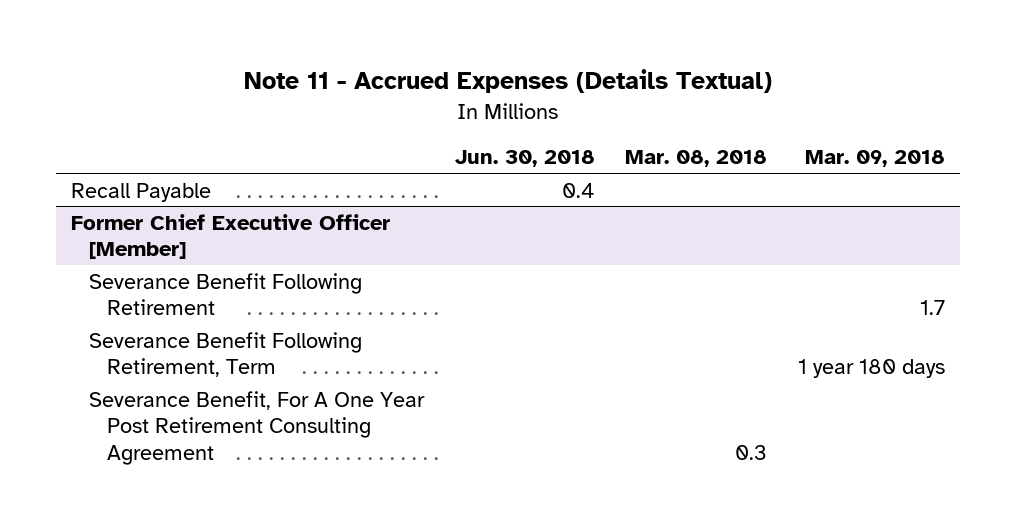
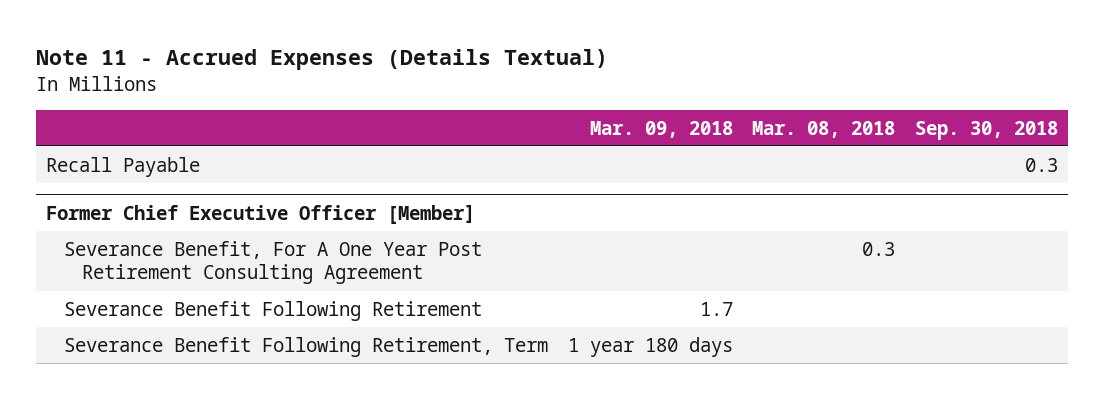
[454,150,595,168] Jun. 30, 2018 -> none
none -> [914,120,1058,140] Sep. 30, 2018
[89,390,426,465] Severance Benefit, For A One Year Post Retirement Consulting Agreement -> [64,240,483,285] Severance Benefit, For A One Year Post Retirement Consulting Agreement

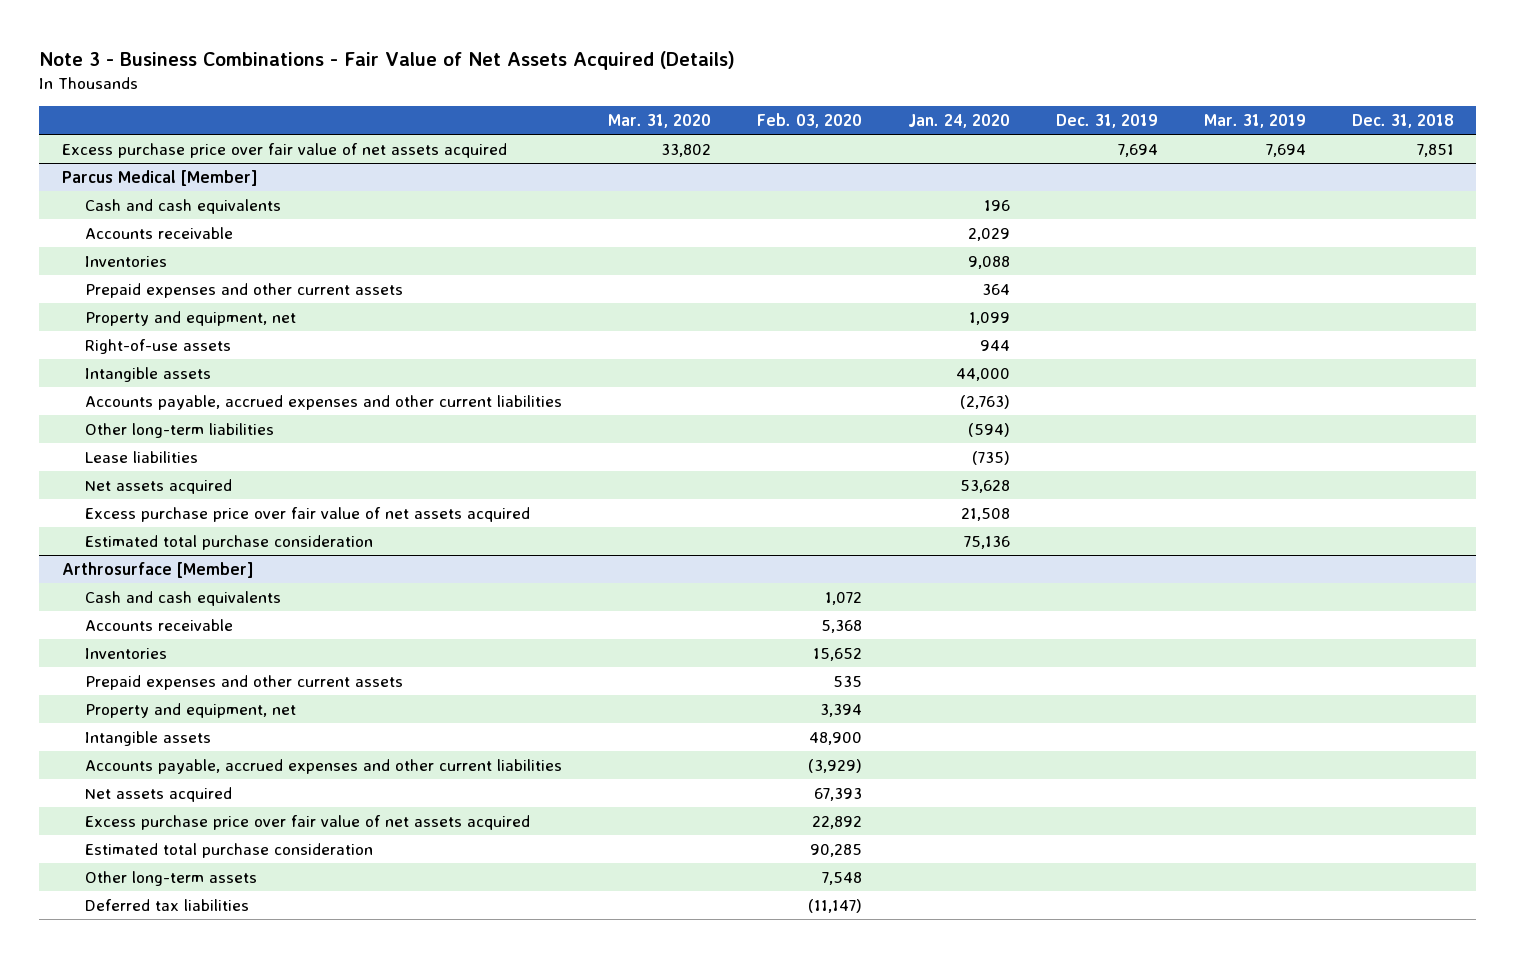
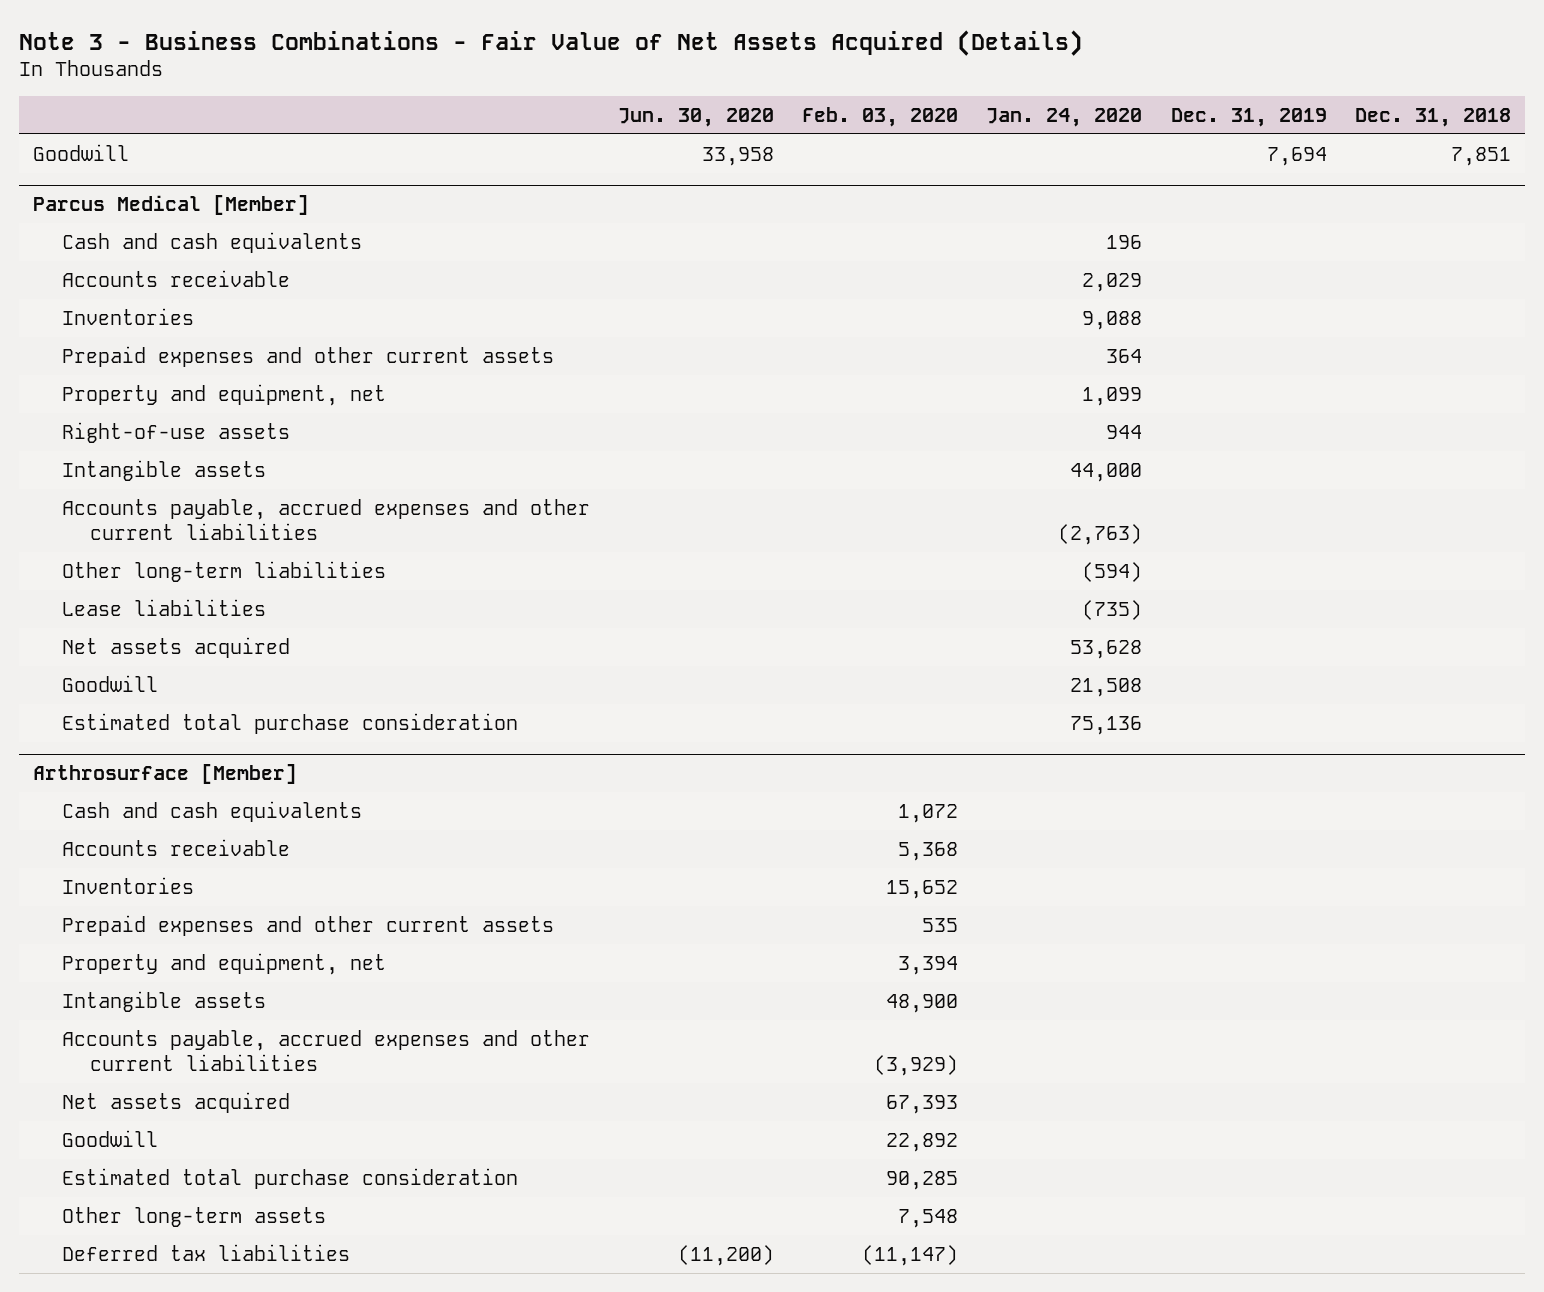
[608,114,712,129] Mar. 31, 2020 -> none
[1203,114,1306,129] Mar. 31, 2019 -> none
none -> [617,107,774,127] Jun. 30, 2020
[62,142,508,158] Excess purchase price over fair value of net assets acquired -> [33,143,130,161] Goodwill
[85,506,531,522] Excess purchase price over fair value of net assets acquired -> [61,674,158,692] Goodwill
[85,814,531,830] Excess purchase price over fair value of net assets acquired -> [61,1129,158,1147] Goodwill

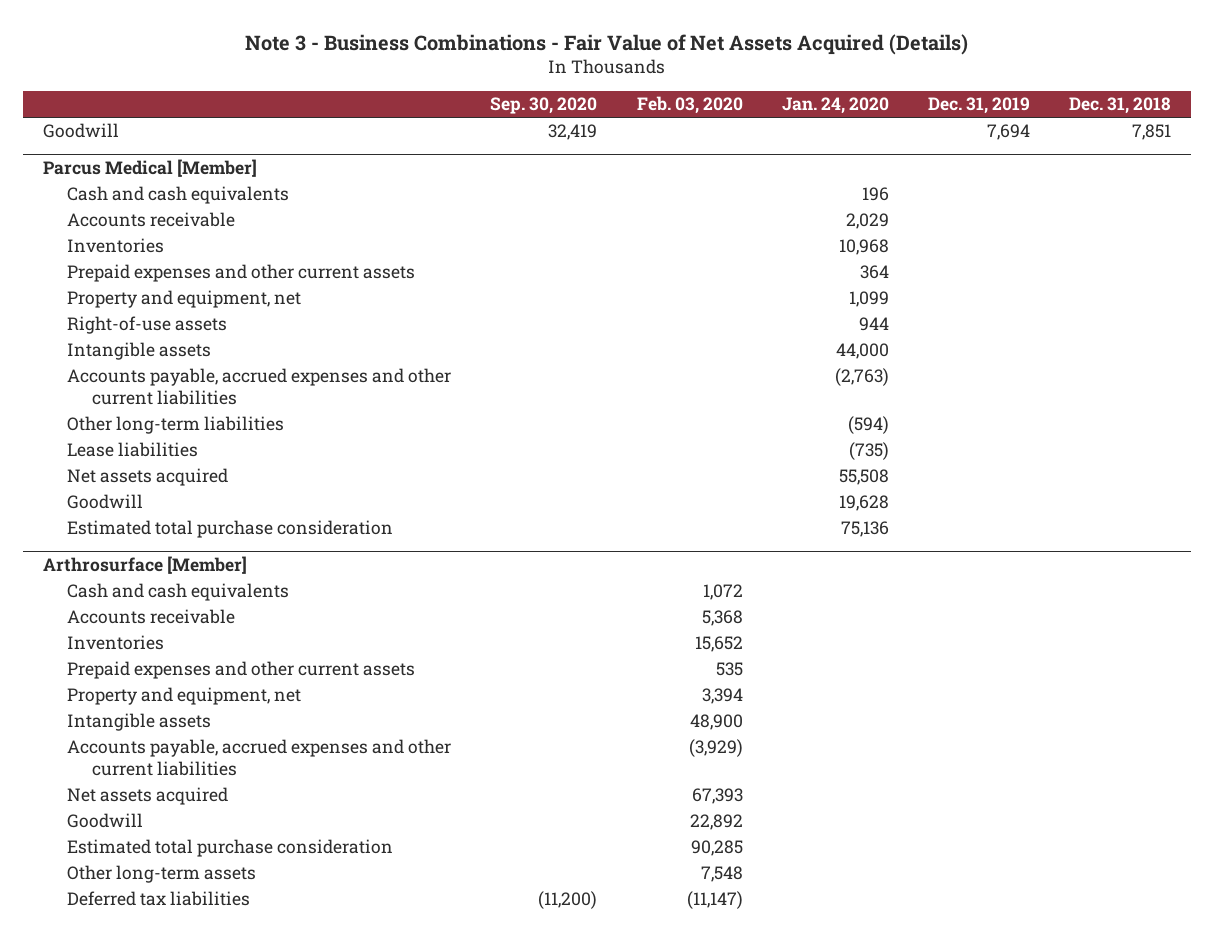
[617,107,774,127] Jun. 30, 2020 -> none
none -> [490,97,598,115] Sep. 30, 2020
[1082,310,1143,330] 9,088 -> [838,239,889,256] 10,968
[1070,639,1143,659] 53,628 -> [838,469,889,486] 55,508
[1070,677,1143,697] 21,508 -> [838,495,889,512] 19,628

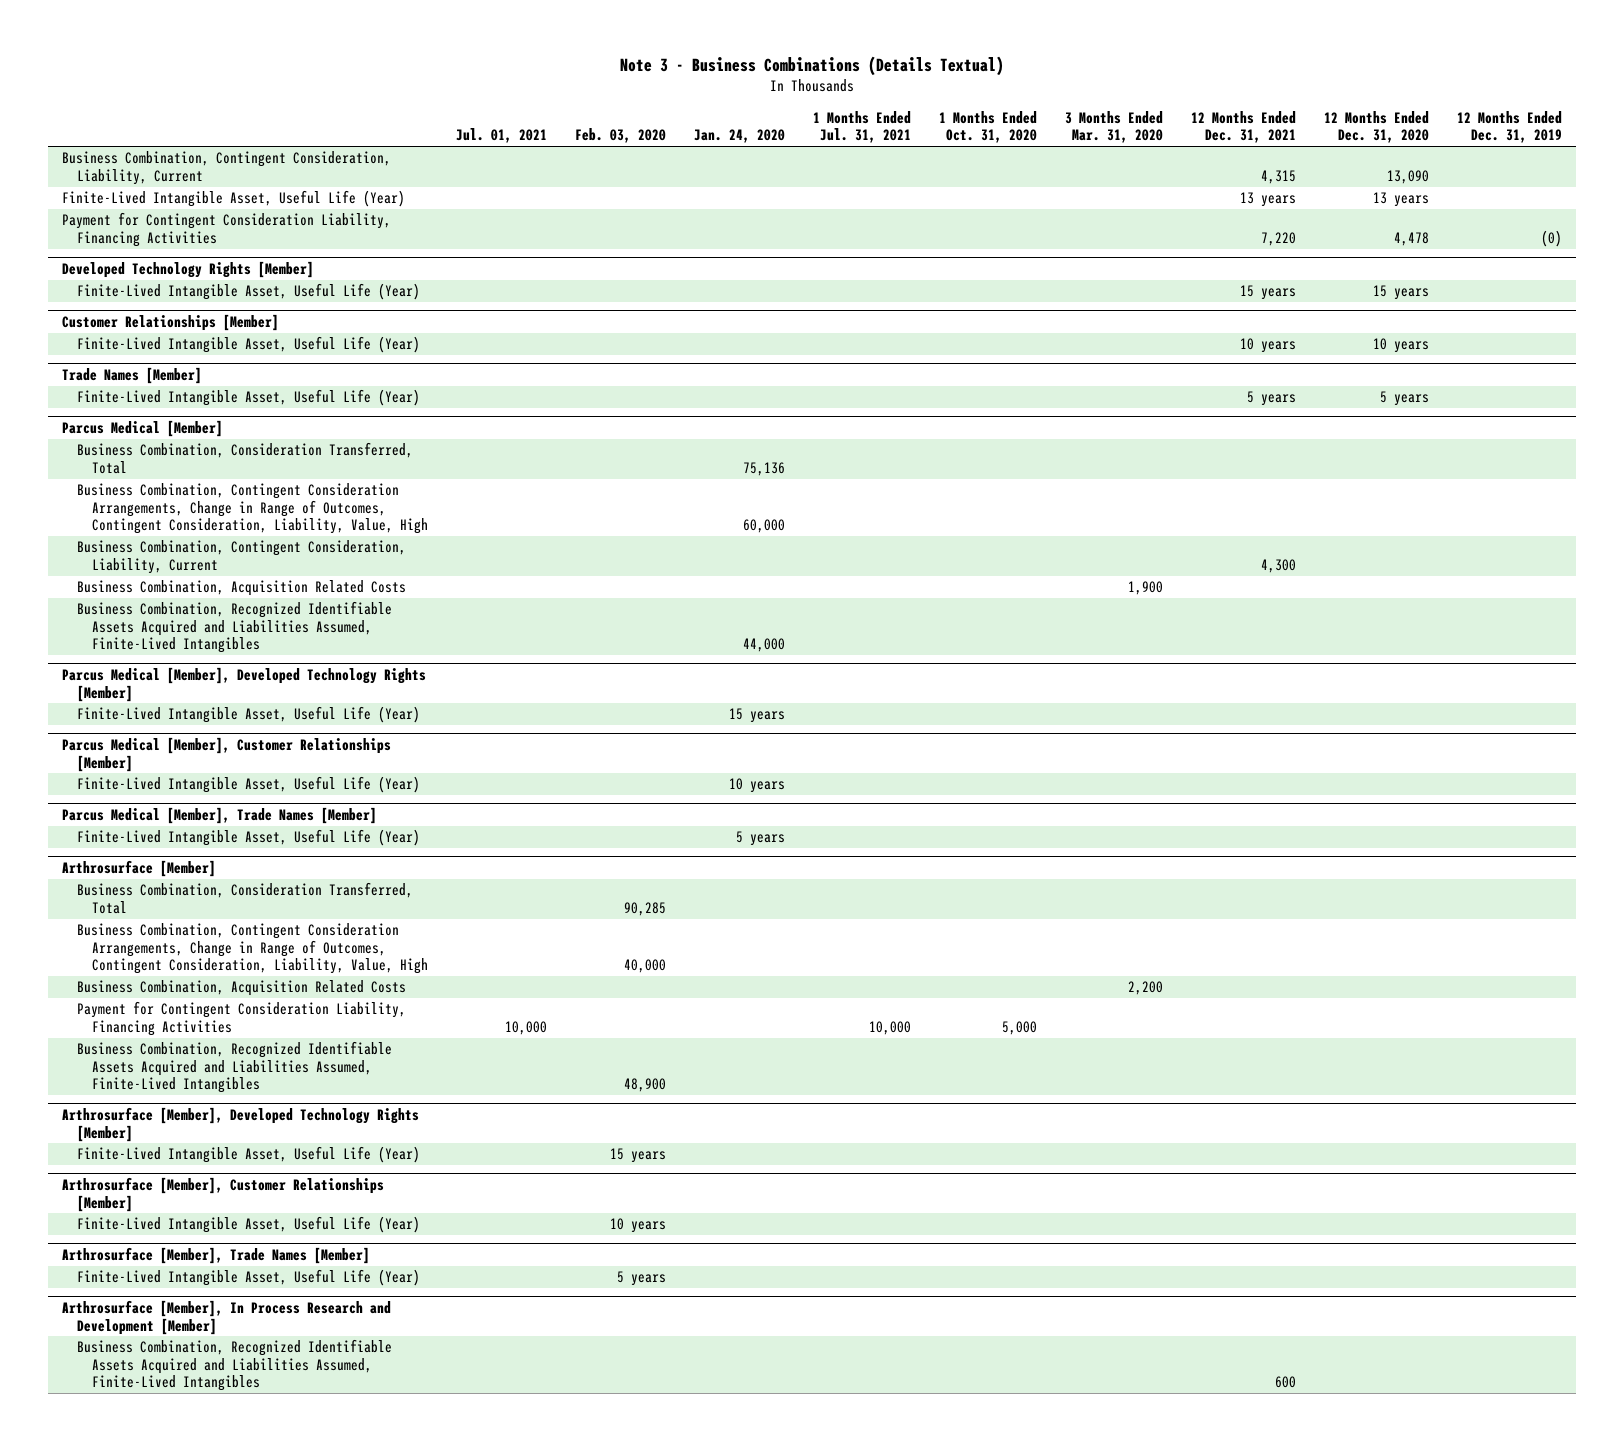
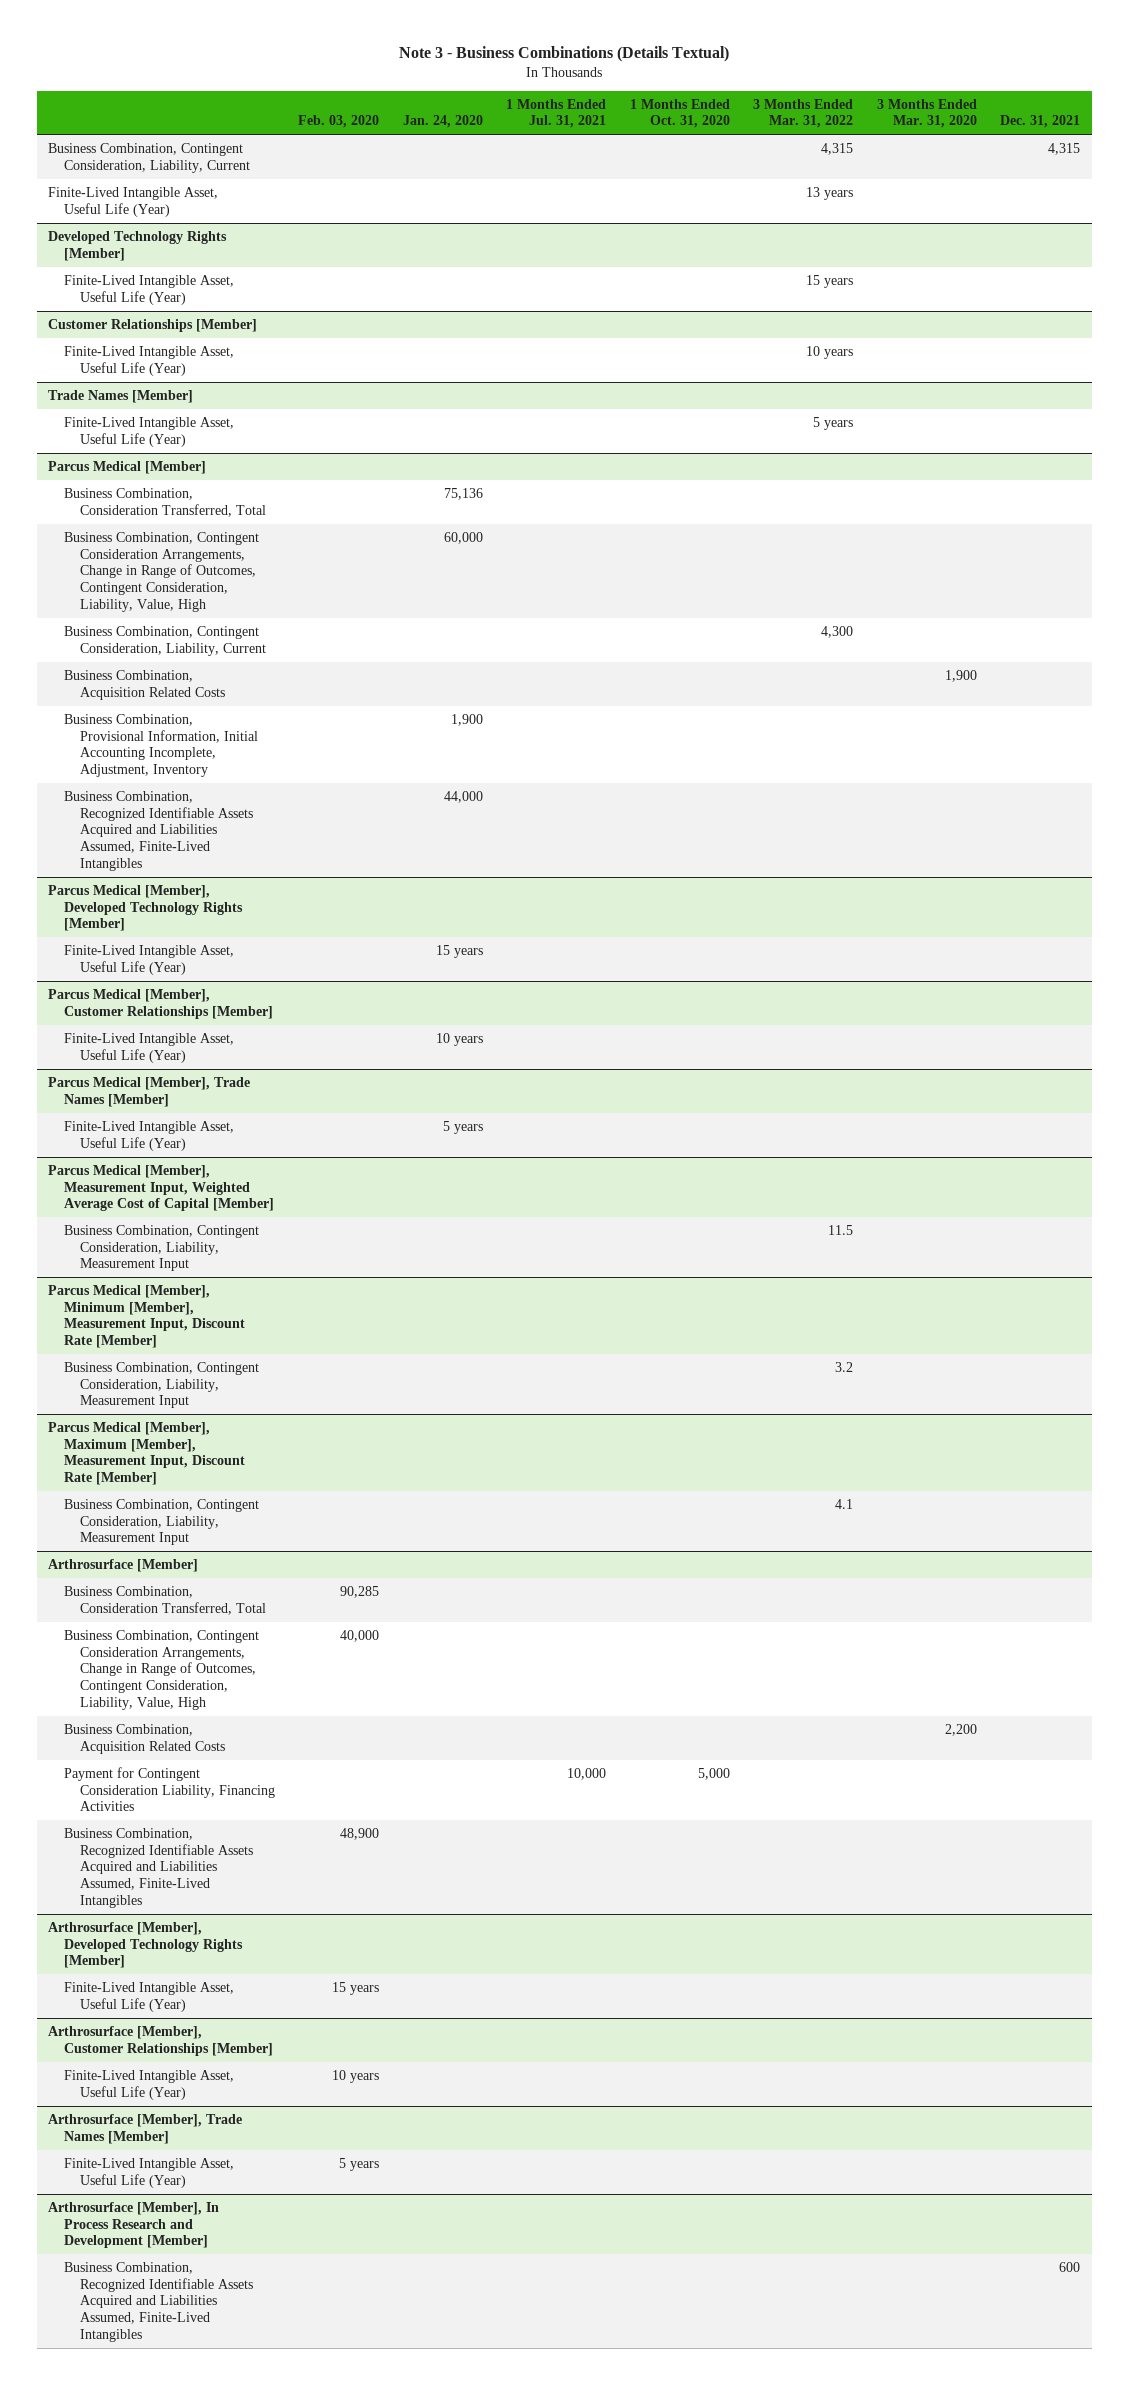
[455,128,547,144] Jul. 01, 2021 -> none
[1190,110,1296,144] 12 Months Ended Dec. 31, 2021 -> none
[1323,110,1429,144] 12 Months Ended Dec. 31, 2020 -> none
[1456,110,1562,144] 12 Months Ended Dec. 31, 2019 -> none
none -> [753,98,854,129] 3 Months Ended Mar. 31, 2022
none -> [1000,115,1081,129] Dec. 31, 2021
[61,212,391,247] Payment for Contingent Consideration Liability, Financing Activities -> none
none -> [64,713,258,778] Business Combination, Provisional Information, Initial Accounting Incomplete, Adjustment, Inventory
none -> [48,1164,275,1212] Parcus Medical [Member], Measurement Input, Weighted Average Cost of Capital [Member]
none -> [64,1224,260,1272] Business Combination, Contingent Consideration, Liability, Measurement Input
none -> [48,1284,246,1349] Parcus Medical [Member], Minimum [Member], Measurement Input, Discount Rate [Member]
none -> [64,1361,260,1409] Business Combination, Contingent Consideration, Liability, Measurement Input
none -> [48,1421,246,1486] Parcus Medical [Member], Maximum [Member], Measurement Input, Discount Rate [Member]
none -> [64,1498,260,1546] Business Combination, Contingent Consideration, Liability, Measurement Input

